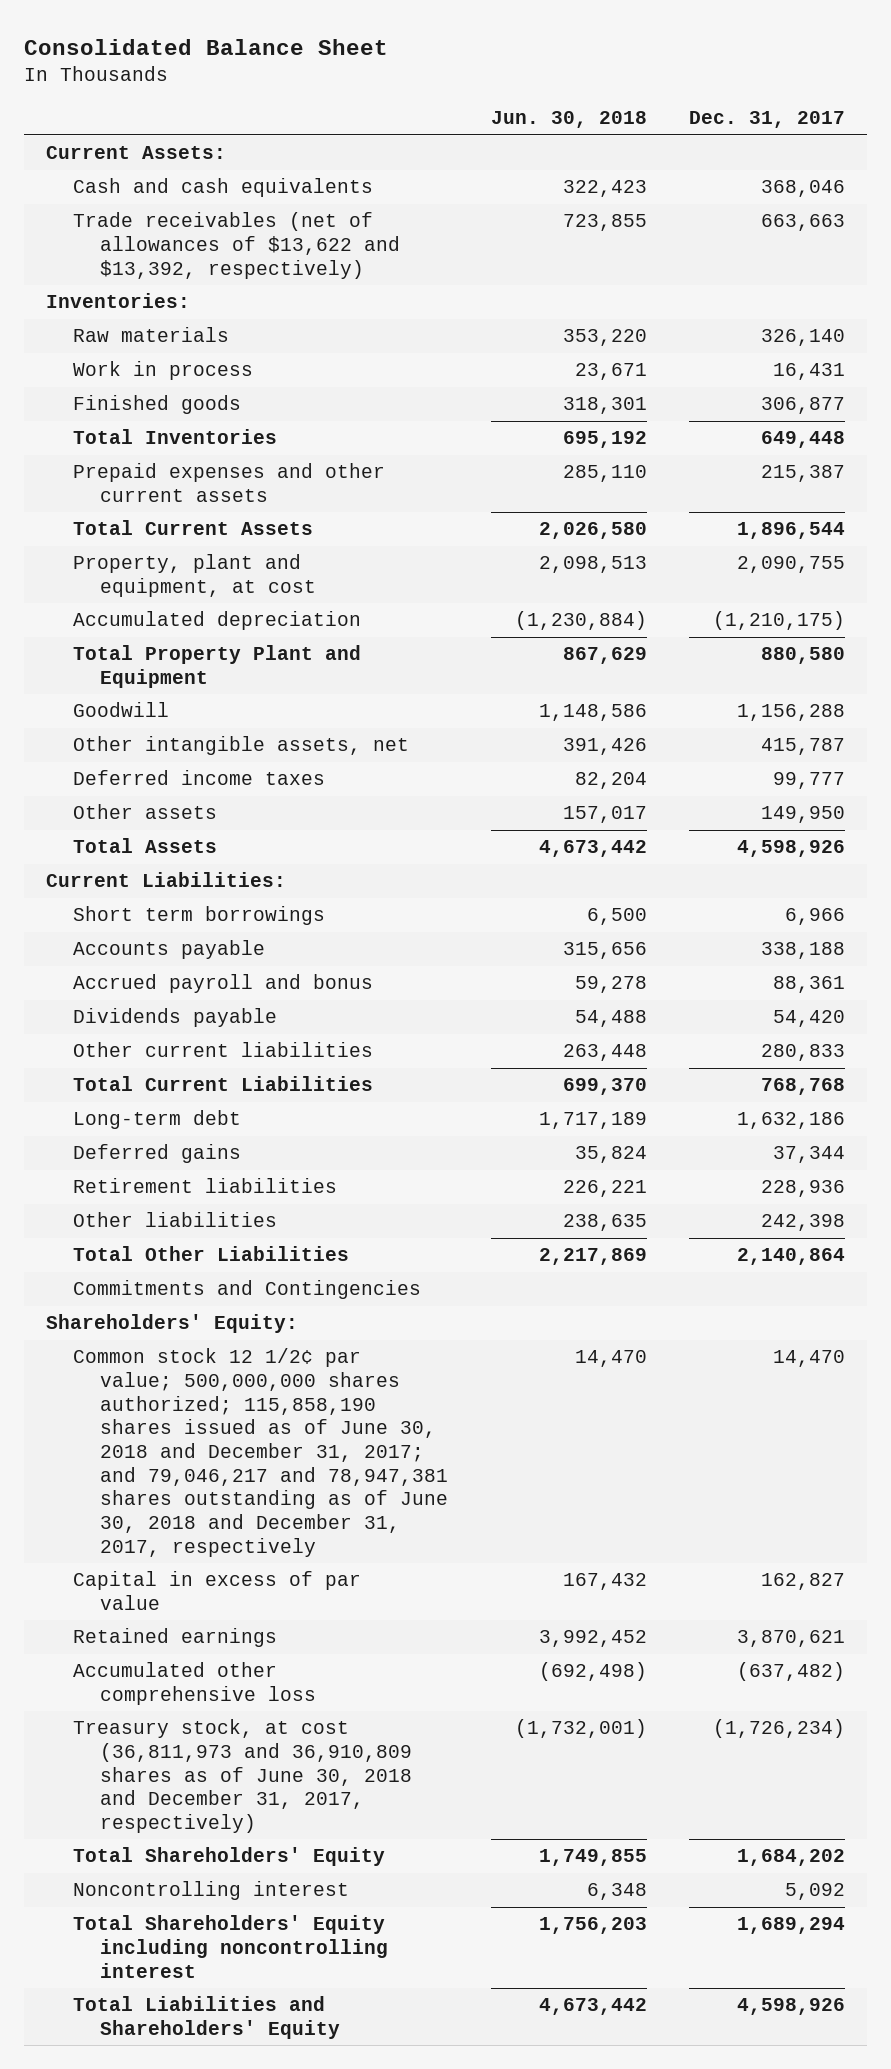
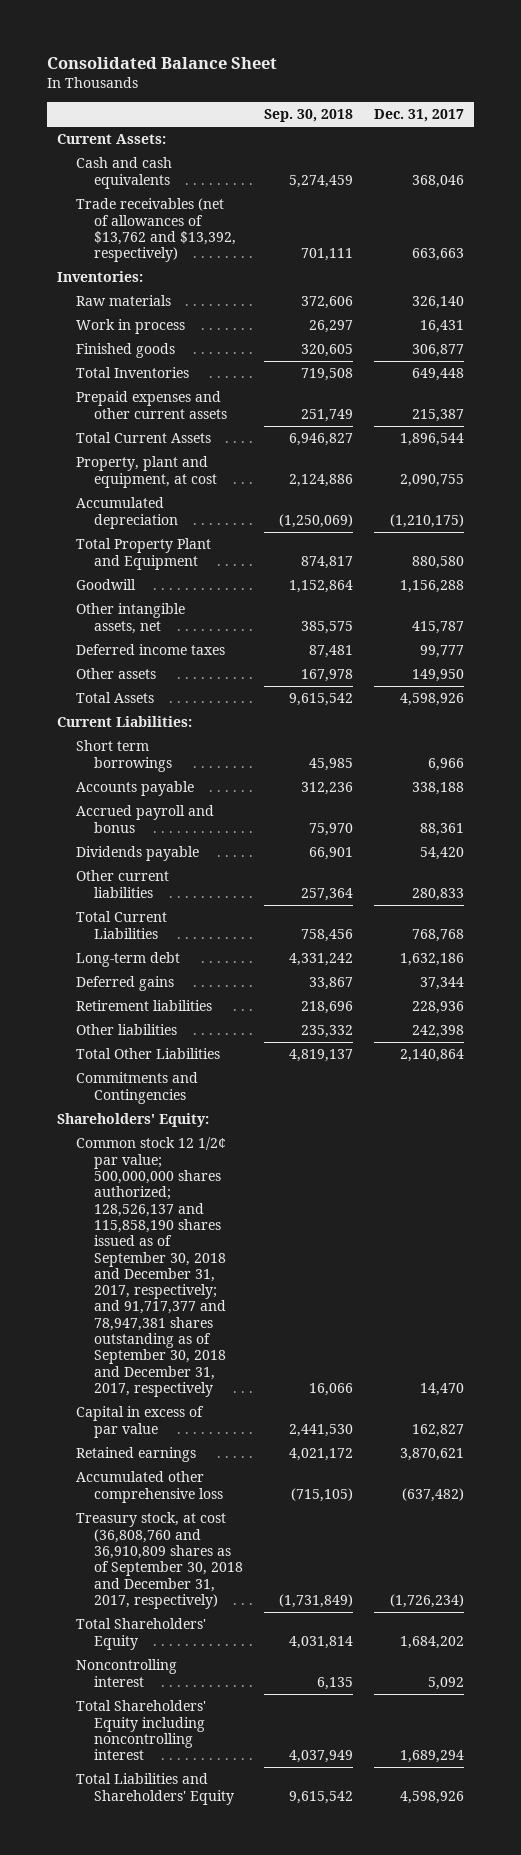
[490,111,647,129] Jun. 30, 2018 -> none
none -> [263,109,353,123] Sep. 30, 2018
[72,212,400,279] Trade receivables (net of allowances of $13,622 and $13,392, respectively) -> [75,198,237,263] Trade receivables (net of allowances of $13,762 and $13,392, respectively)
[72,1348,448,1557] Common stock 12 1/2¢ par value; 500,000,000 shares authorized; 115,858,190 shares issued as of June 30, 2018 and December 31, 2017; and 79,046,217 and 78,947,381 shares outstanding as of June 30, 2018 and December 31, 2017, respectively -> [75,1137,227,1398] Common stock 12 1/2¢ par value; 500,000,000 shares authorized; 128,526,137 and 115,858,190 shares issued as of September 30, 2018 and December 31, 2017, respectively; and 91,717,377 and 78,947,381 shares outstanding as of September 30, 2018 and December 31, 2017, respectively
[72,1719,412,1833] Treasury stock, at cost (36,811,973 and 36,910,809 shares as of June 30, 2018 and December 31, 2017, respectively) -> [75,1512,244,1609] Treasury stock, at cost (36,808,760 and 36,910,809 shares as of September 30, 2018 and December 31, 2017, respectively)

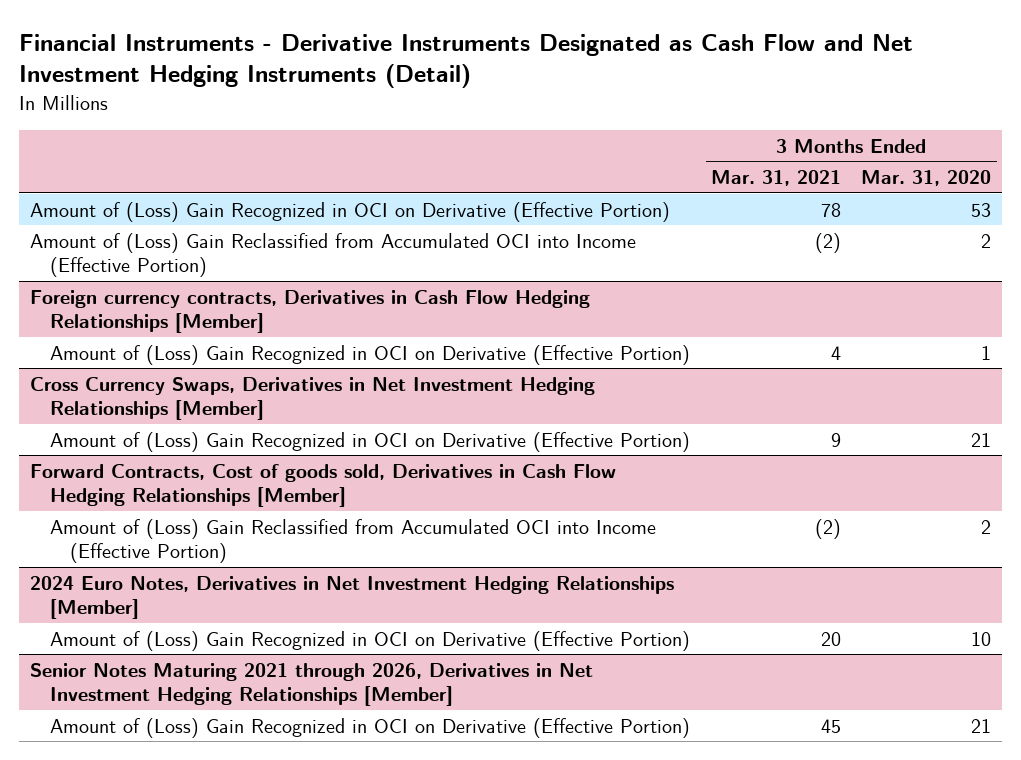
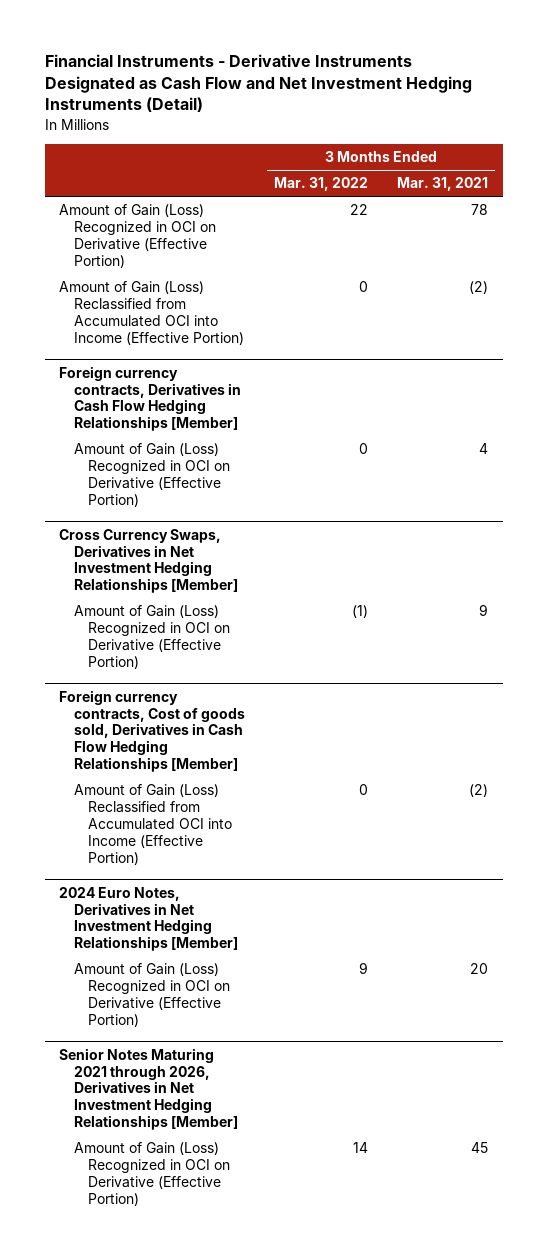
[861,170,992,187] Mar. 31, 2020 -> none
none -> [273,177,368,192] Mar. 31, 2022
[29,201,670,222] Amount of (Loss) Gain Recognized in OCI on Derivative (Effective Portion) -> [59,204,216,268] Amount of Gain (Loss) Recognized in OCI on Derivative (Effective Portion)
[29,232,636,277] Amount of (Loss) Gain Reclassified from Accumulated OCI into Income (Effective Portion) -> [59,281,244,345] Amount of Gain (Loss) Reclassified from Accumulated OCI into Income (Effective Portion)
[49,344,690,365] Amount of (Loss) Gain Recognized in OCI on Derivative (Effective Portion) -> [73,443,231,507] Amount of Gain (Loss) Recognized in OCI on Derivative (Effective Portion)
[49,431,690,452] Amount of (Loss) Gain Recognized in OCI on Derivative (Effective Portion) -> [73,605,231,669] Amount of Gain (Loss) Recognized in OCI on Derivative (Effective Portion)
[29,463,616,507] Forward Contracts, Cost of goods sold, Derivatives in Cash Flow Hedging Relationships [Member] -> [59,689,245,773] Foreign currency contracts, Cost of goods sold, Derivatives in Cash Flow Hedging Relationships [Member]
[49,518,656,563] Amount of (Loss) Gain Reclassified from Accumulated OCI into Income (Effective Portion) -> [73,784,233,865] Amount of Gain (Loss) Reclassified from Accumulated OCI into Income (Effective Portion)
[49,630,690,651] Amount of (Loss) Gain Recognized in OCI on Derivative (Effective Portion) -> [73,963,231,1027] Amount of Gain (Loss) Recognized in OCI on Derivative (Effective Portion)
[49,717,690,738] Amount of (Loss) Gain Recognized in OCI on Derivative (Effective Portion) -> [73,1142,231,1206] Amount of Gain (Loss) Recognized in OCI on Derivative (Effective Portion)

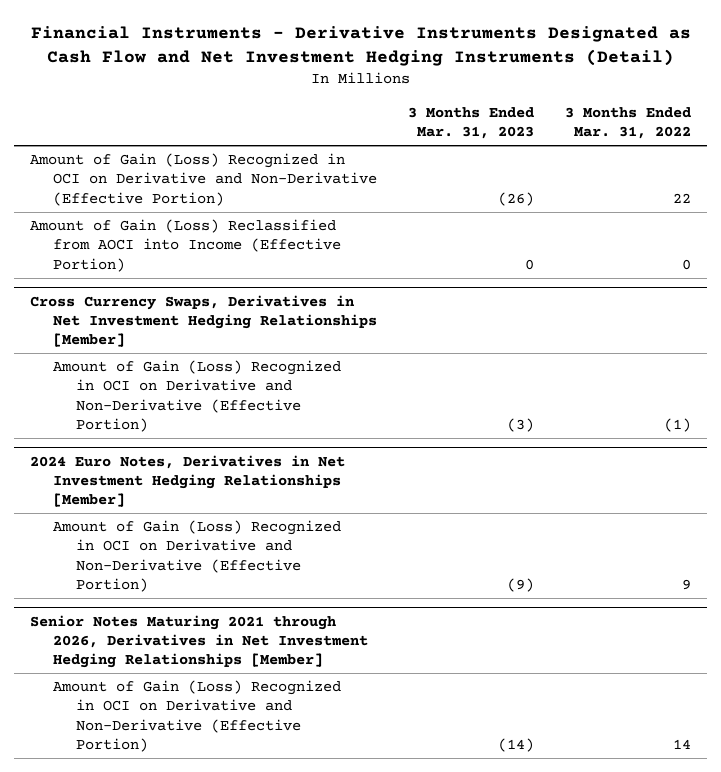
[397,177,489,192] Mar. 31, 2021 -> none
none -> [408,106,535,139] 3 Months Ended Mar. 31, 2023
[59,365,241,432] Foreign currency contracts, Derivatives in Cash Flow Hedging Relationships [Member] -> none
[73,443,231,507] Amount of Gain (Loss) Recognized in OCI on Derivative (Effective Portion) -> none
[59,204,216,268] Amount of Gain (Loss) Recognized in OCI on Derivative (Effective Portion) -> [29,153,378,206] Amount of Gain (Loss) Recognized in OCI on Derivative and Non-Derivative (Effective Portion)
[59,281,244,345] Amount of Gain (Loss) Reclassified from Accumulated OCI into Income (Effective Portion) -> [29,219,342,272] Amount of Gain (Loss) Reclassified from AOCI into Income (Effective Portion)
[59,689,245,773] Foreign currency contracts, Cost of goods sold, Derivatives in Cash Flow Hedging Relationships [Member] -> none
[73,784,233,865] Amount of Gain (Loss) Reclassified from Accumulated OCI into Income (Effective Portion) -> none
[73,605,231,669] Amount of Gain (Loss) Recognized in OCI on Derivative (Effective Portion) -> [53,360,342,432] Amount of Gain (Loss) Recognized in OCI on Derivative and Non-Derivative (Effective Portion)
[73,963,231,1027] Amount of Gain (Loss) Recognized in OCI on Derivative (Effective Portion) -> [53,520,342,592] Amount of Gain (Loss) Recognized in OCI on Derivative and Non-Derivative (Effective Portion)
[73,1142,231,1206] Amount of Gain (Loss) Recognized in OCI on Derivative (Effective Portion) -> [53,680,342,752] Amount of Gain (Loss) Recognized in OCI on Derivative and Non-Derivative (Effective Portion)

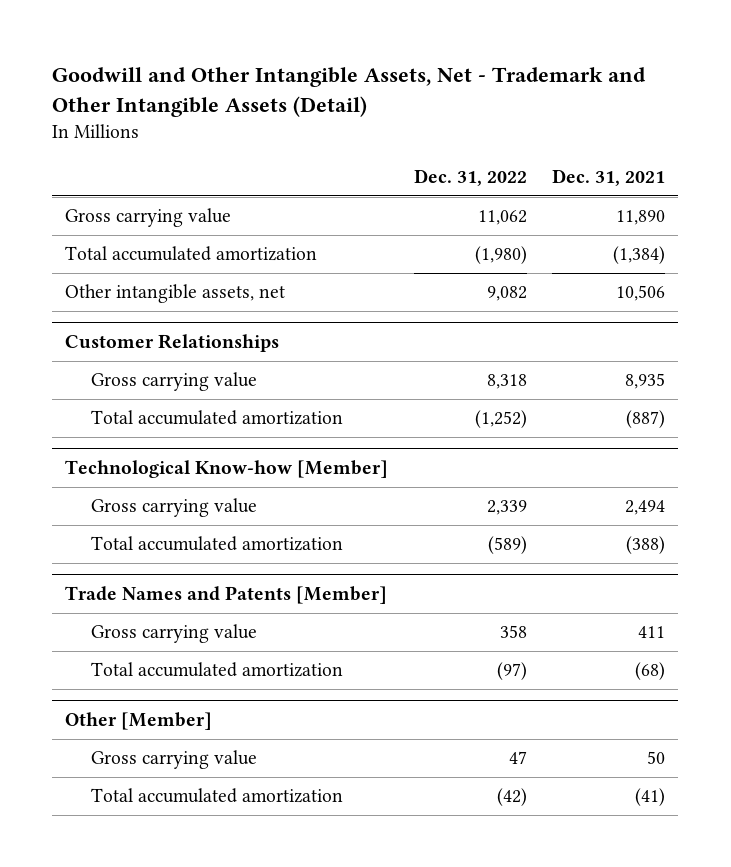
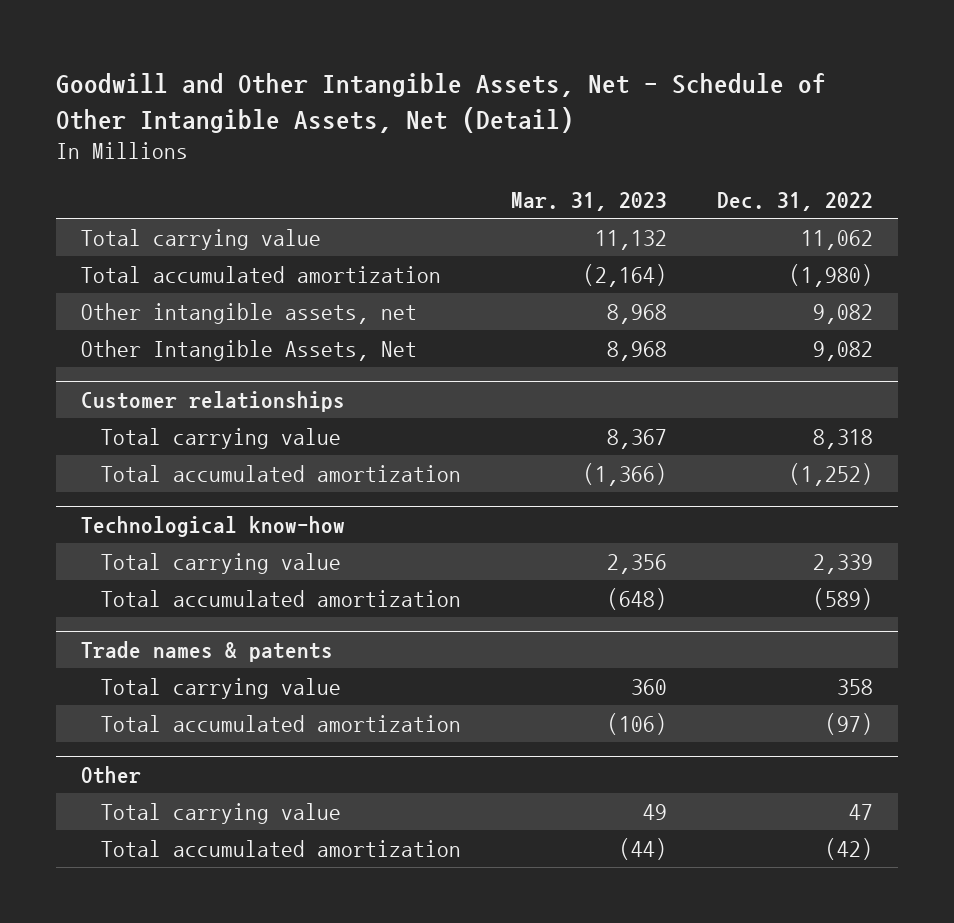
[52,67,647,118] Goodwill and Other Intangible Assets, Net - Trademark and Other Intangible Assets (Detail) -> [56,72,827,133] Goodwill and Other Intangible Assets, Net - Schedule of Other Intangible Assets, Net (Detail)
[552,168,666,186] Dec. 31, 2021 -> none
none -> [510,192,667,212] Mar. 31, 2023
[65,208,232,228] Gross carrying value -> [81,228,322,250] Total carrying value
none -> [81,339,418,361] Other Intangible Assets, Net
[65,334,280,353] Customer Relationships -> [81,390,346,412] Customer relationships
[90,372,257,392] Gross carrying value -> [100,427,341,449] Total carrying value
[65,460,389,479] Technological Know-how [Member] -> [81,515,346,537] Technological know-how
[90,498,257,518] Gross carrying value -> [100,552,341,574] Total carrying value
[65,586,388,605] Trade Names and Patents [Member] -> [81,640,334,662] Trade names & patents
[90,624,257,644] Gross carrying value -> [100,677,341,699] Total carrying value
[65,712,213,731] Other [Member] -> [81,765,142,784] Other
[90,750,257,770] Gross carrying value -> [100,802,341,824] Total carrying value

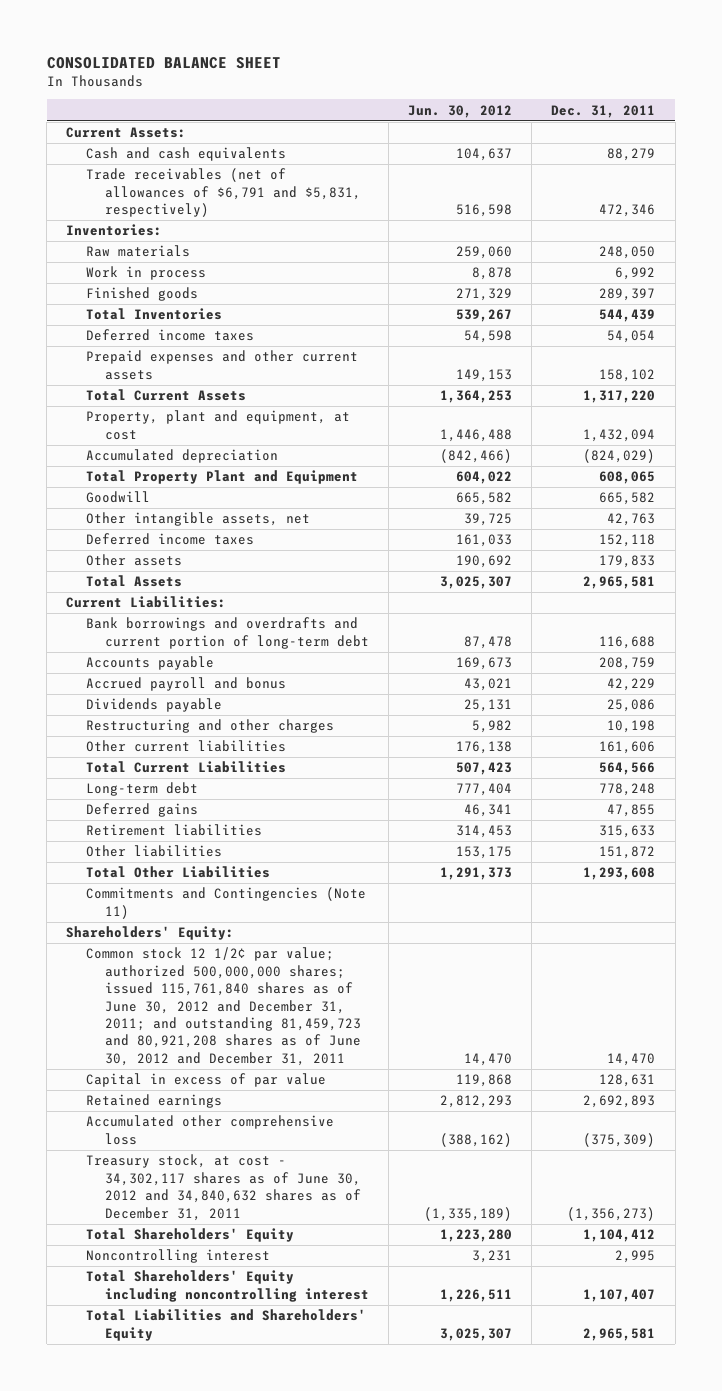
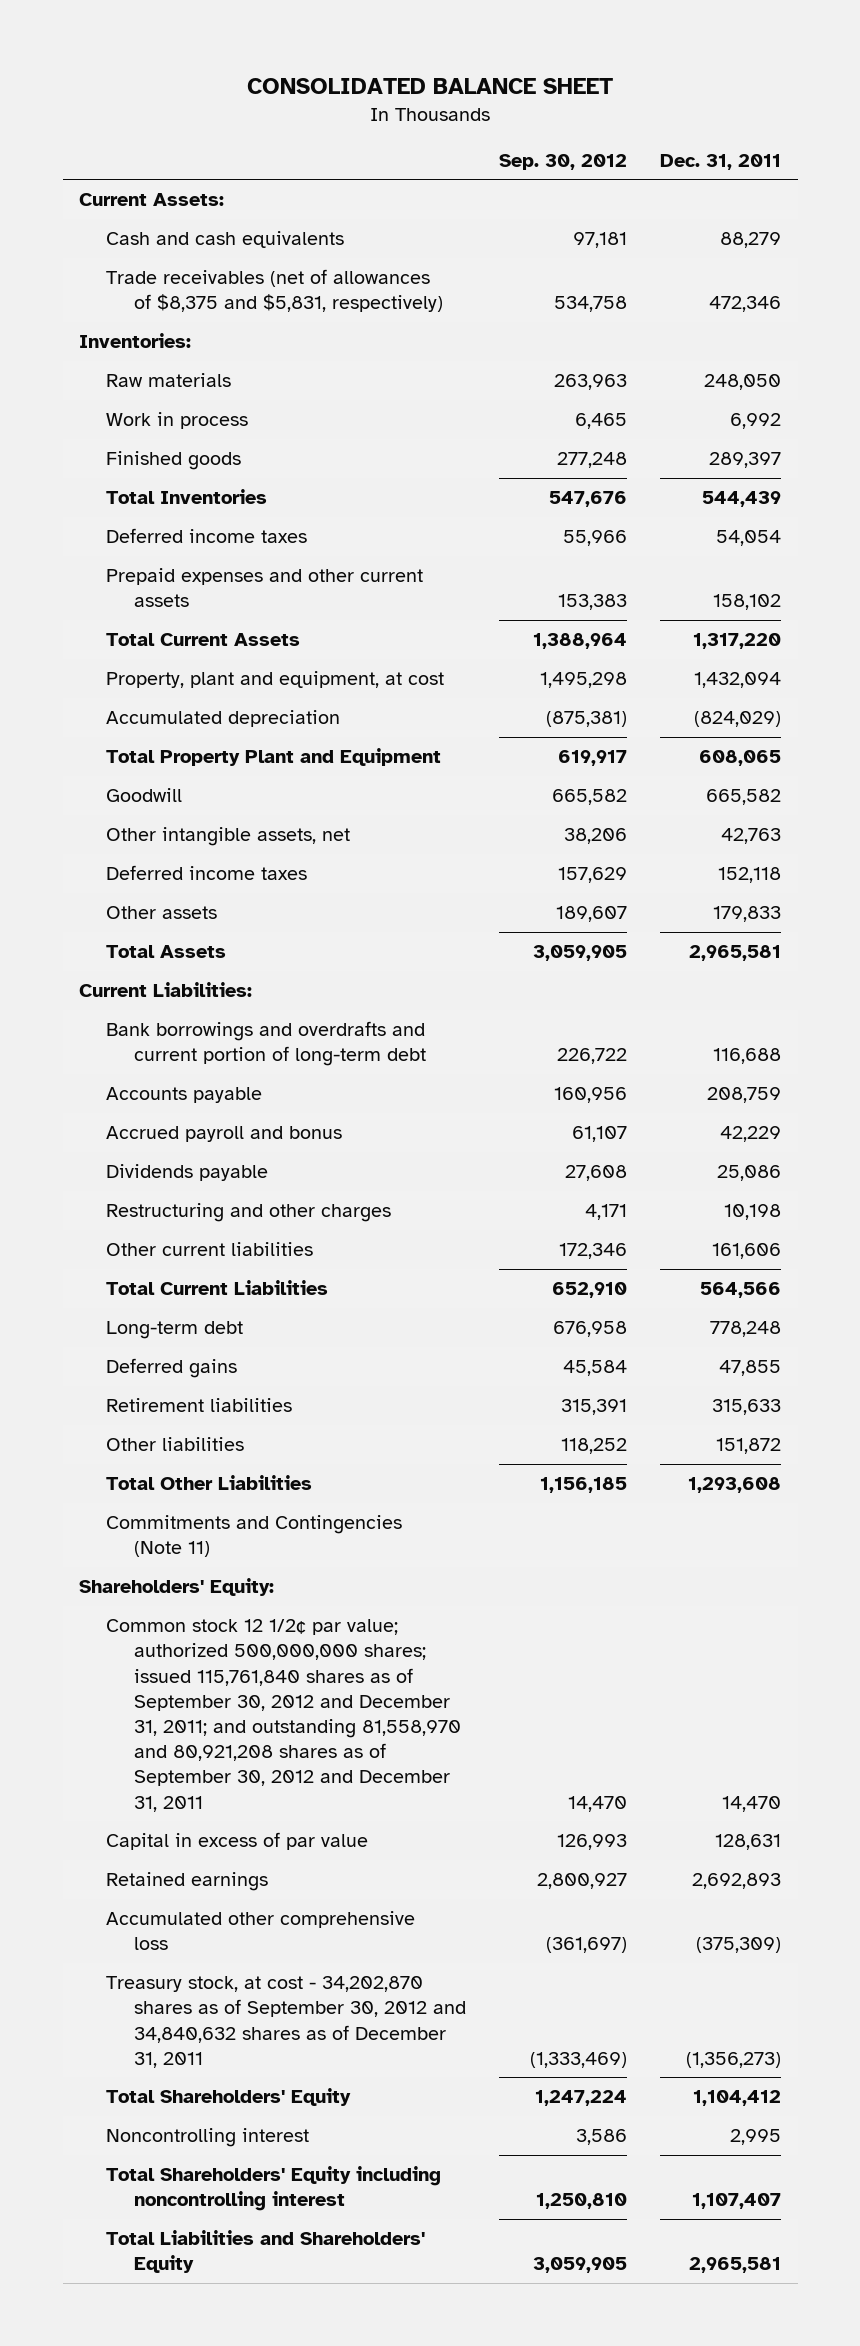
[408,104,513,118] Jun. 30, 2012 -> none
none -> [498,153,627,170] Sep. 30, 2012
[85,168,361,218] Trade receivables (net of allowances of $6,791 and $5,831, respectively) -> [106,269,443,313] Trade receivables (net of allowances of $8,375 and $5,831, respectively)
[85,947,361,1066] Common stock 12 1/2¢ par value; authorized 500,000,000 shares; issued 115,761,840 shares as of June 30, 2012 and December 31, 2011; and outstanding 81,459,723 and 80,921,208 shares as of June 30, 2012 and December 31, 2011 -> [106,1619,461,1812] Common stock 12 1/2¢ par value; authorized 500,000,000 shares; issued 115,761,840 shares as of September 30, 2012 and December 31, 2011; and outstanding 81,558,970 and 80,921,208 shares as of September 30, 2012 and December 31, 2011
[85,1154,361,1221] Treasury stock, at cost - 34,302,117 shares as of June 30, 2012 and 34,840,632 shares as of December 31, 2011 -> [106,1976,466,2068] Treasury stock, at cost - 34,202,870 shares as of September 30, 2012 and 34,840,632 shares as of December 31, 2011

